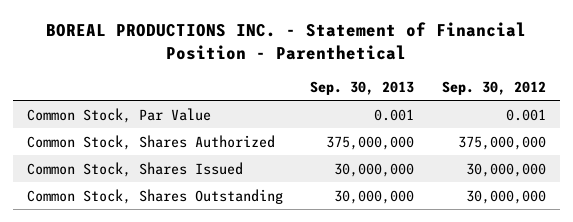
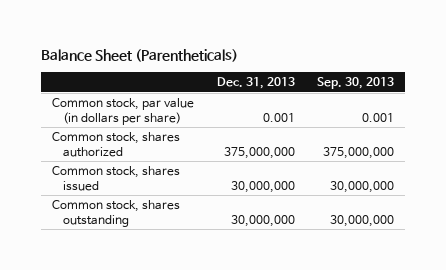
[46,21,527,60] BOREAL PRODUCTIONS INC. - Statement of Financial Position - Parenthetical -> [41,49,239,63] Balance Sheet (Parentheticals)
[442,81,547,96] Sep. 30, 2012 -> none
none -> [216,77,295,90] Dec. 31, 2013
[26,107,211,123] Common Stock, Par Value -> [52,98,195,125] Common stock, par value (in dollars per share)
[26,134,275,150] Common Stock, Shares Authorized -> [52,132,181,157] Common stock, shares authorized
[26,161,243,177] Common Stock, Shares Issued -> [52,166,181,191] Common stock, shares issued
[26,188,283,204] Common Stock, Shares Outstanding -> [52,200,181,227] Common stock, shares outstanding

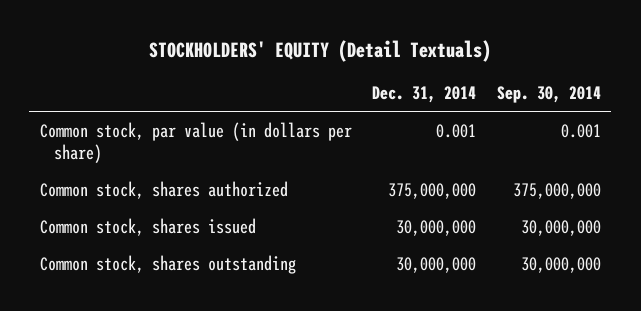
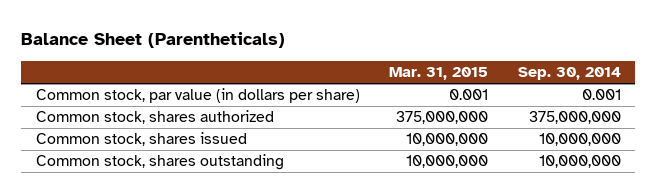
[149,39,492,62] STOCKHOLDERS' EQUITY (Detail Textuals) -> [21,32,286,49] Balance Sheet (Parentheticals)
[372,86,477,104] Dec. 31, 2014 -> none
none -> [389,67,489,81] Mar. 31, 2015
[521,219,602,236] 30,000,000 -> [538,133,621,147] 10,000,000
[521,256,602,273] 30,000,000 -> [538,155,621,169] 10,000,000

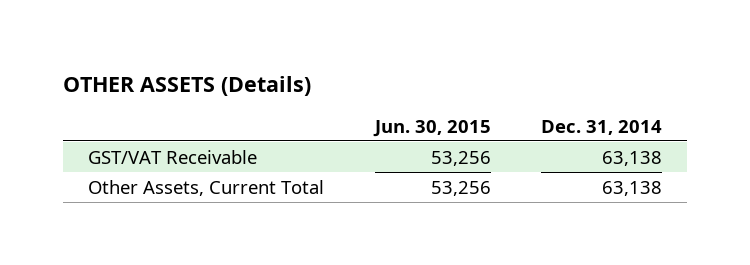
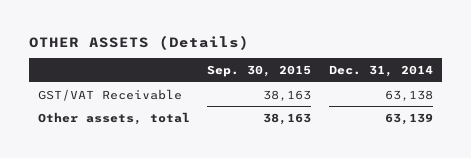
[372,119,491,137] Jun. 30, 2015 -> none
none -> [207,65,312,78] Sep. 30, 2015
[88,179,325,196] Other Assets, Current Total -> [37,111,190,125] Other assets, total
[601,180,662,196] 63,138 -> [385,112,434,125] 63,139

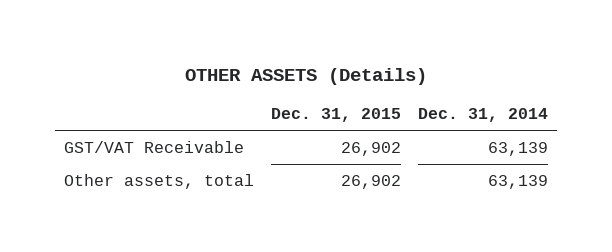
[207,65,312,78] Sep. 30, 2015 -> none
none -> [270,108,401,123] Dec. 31, 2015
[385,89,434,101] 63,138 -> [488,142,549,157] 63,139

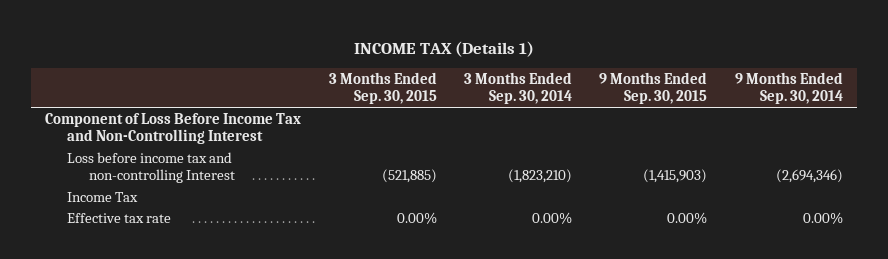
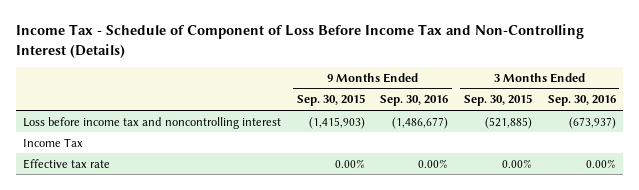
[354,40,535,57] INCOME TAX (Details 1) -> [15,24,584,58] Income Tax - Schedule of Component of Loss Before Income Tax and Non-Controlling Interest (Details)
[464,71,573,105] 3 Months Ended Sep. 30, 2014 -> none
[734,71,843,105] 9 Months Ended Sep. 30, 2014 -> none
none -> [380,95,449,107] Sep. 30, 2016
none -> [547,95,616,107] Sep. 30, 2016
[45,112,302,145] Component of Loss Before Income Tax and Non-Controlling Interest -> none
[66,151,235,184] Loss before income tax and non-controlling Interest -> [23,116,282,129] Loss before income tax and noncontrolling interest

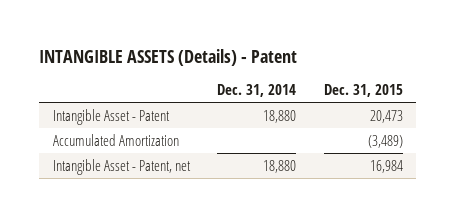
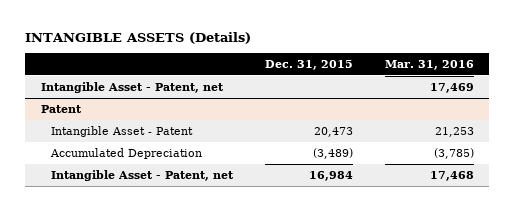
[39,48,298,66] INTANGIBLE ASSETS (Details) - Patent -> [24,31,251,44] INTANGIBLE ASSETS (Details)
[217,84,297,98] Dec. 31, 2014 -> none
none -> [384,59,474,70] Mar. 31, 2016
none -> [40,82,224,94] Intangible Asset - Patent, net
none -> [40,105,82,114] Patent
[52,133,179,146] Accumulated Amortization -> [50,148,203,160] Accumulated Depreciation

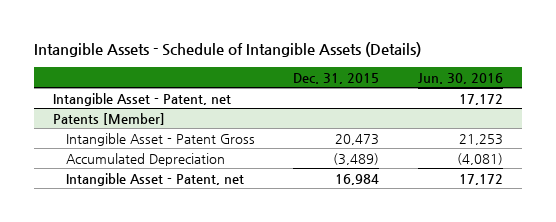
[24,31,251,44] INTANGIBLE ASSETS (Details) -> [34,42,422,58] Intangible Assets - Schedule of Intangible Assets (Details)
[384,59,474,70] Mar. 31, 2016 -> none
none -> [417,72,503,84] Jun. 30, 2016
[40,105,82,114] Patent -> [53,112,166,125] Patents [Member]
[51,126,194,138] Intangible Asset - Patent -> [65,132,255,146] Intangible Asset - Patent Gross

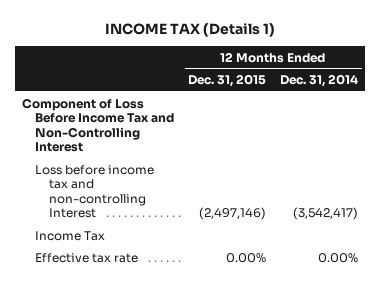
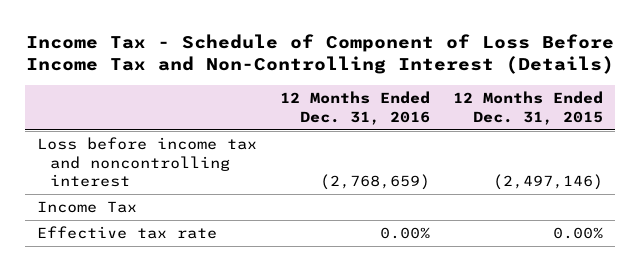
[105,22,276,37] INCOME TAX (Details 1) -> [25,33,614,75] Income Tax - Schedule of Component of Loss Before Income Tax and Non-Controlling Interest (Details)
[280,74,359,88] Dec. 31, 2014 -> none
none -> [279,91,430,125] 12 Months Ended Dec. 31, 2016
[21,97,175,153] Component of Loss Before Income Tax and Non-Controlling Interest -> none
[35,164,155,219] Loss before income tax and non-controlling Interest -> [36,137,257,188] Loss before income tax and noncontrolling interest

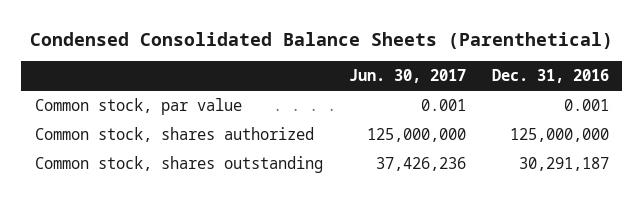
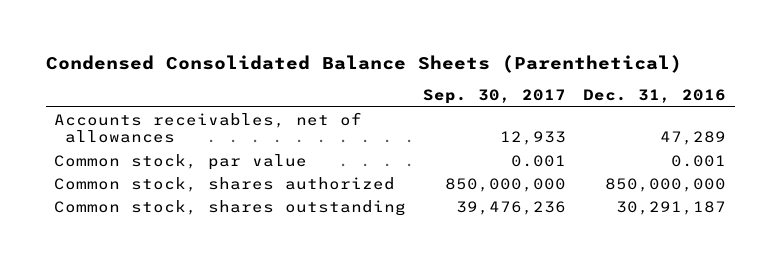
[348,69,466,84] Jun. 30, 2017 -> none
none -> [423,89,567,105] Sep. 30, 2017
none -> [54,111,363,144] Accounts receivables, net of allowances
[510,128,610,143] 125,000,000 -> [605,177,727,192] 850,000,000

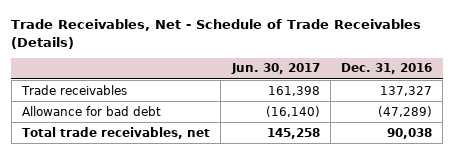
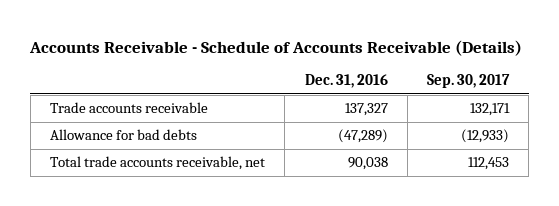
[11,18,422,49] Trade Receivables, Net - Schedule of Trade Receivables (Details) -> [29,39,523,56] Accounts Receivable - Schedule of Accounts Receivable (Details)
[230,63,320,75] Jun. 30, 2017 -> none
none -> [427,74,511,89] Sep. 30, 2017
[20,84,127,95] Trade receivables -> [50,102,209,114] Trade accounts receivable
[21,105,161,116] Allowance for bad debt -> [50,129,198,141] Allowance for bad debts
[21,126,210,139] Total trade receivables, net -> [50,156,266,171] Total trade accounts receivable, net

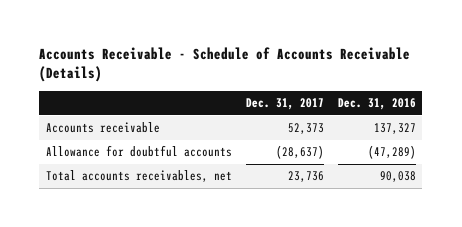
[427,74,511,89] Sep. 30, 2017 -> none
none -> [245,98,324,111] Dec. 31, 2017
[50,102,209,114] Trade accounts receivable -> [46,122,161,134] Accounts receivable
[50,129,198,141] Allowance for bad debts -> [46,145,233,158] Allowance for doubtful accounts
[50,156,266,171] Total trade accounts receivable, net -> [46,170,233,183] Total accounts receivables, net

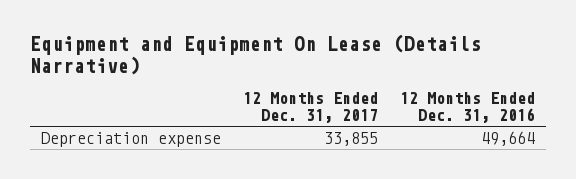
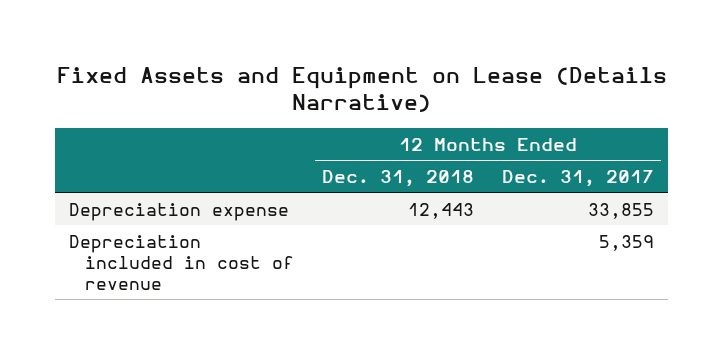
[30,34,482,75] Equipment and Equipment On Lease (Details Narrative) -> [56,66,667,112] Fixed Assets and Equipment on Lease (Details Narrative)
[399,91,535,124] 12 Months Ended Dec. 31, 2016 -> none
none -> [322,169,475,187] Dec. 31, 2018
none -> [69,234,294,290] Depreciation included in cost of revenue

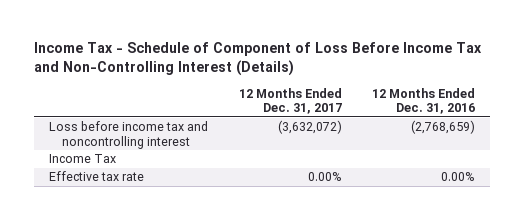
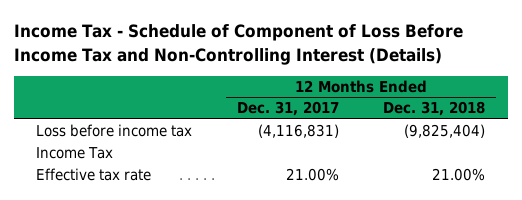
[371,88,475,115] 12 Months Ended Dec. 31, 2016 -> none
none -> [383,101,486,117] Dec. 31, 2018
[49,121,209,149] Loss before income tax and noncontrolling interest -> [36,124,193,138] Loss before income tax
[277,120,342,135] (3,632,072) -> [257,124,339,139] (4,116,831)
[307,172,342,182] 0.00% -> [285,168,339,182] 21.00%

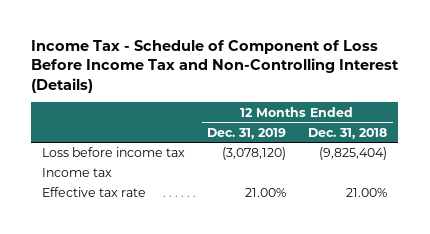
[236,101,339,117] Dec. 31, 2017 -> none
none -> [207,127,287,139] Dec. 31, 2019
[36,147,114,160] Income Tax -> [42,168,113,178] Income tax

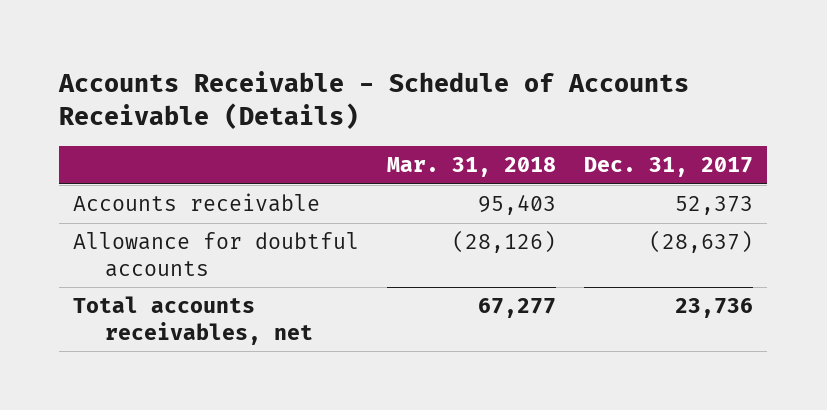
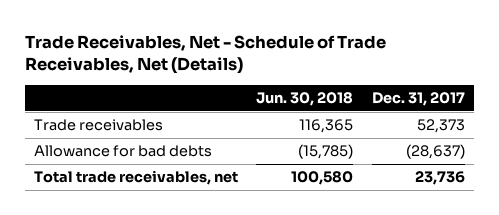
[58,71,690,129] Accounts Receivable - Schedule of Accounts Receivable (Details) -> [25,34,387,75] Trade Receivables, Net - Schedule of Trade Receivables, Net (Details)
[387,157,557,178] Mar. 31, 2018 -> none
none -> [256,92,354,107] Jun. 30, 2018
[73,193,321,213] Accounts receivable -> [34,119,164,132] Trade receivables
[73,232,360,278] Allowance for doubtful accounts -> [34,145,213,158] Allowance for bad debts
[73,296,314,346] Total accounts receivables, net -> [34,170,239,186] Total trade receivables, net

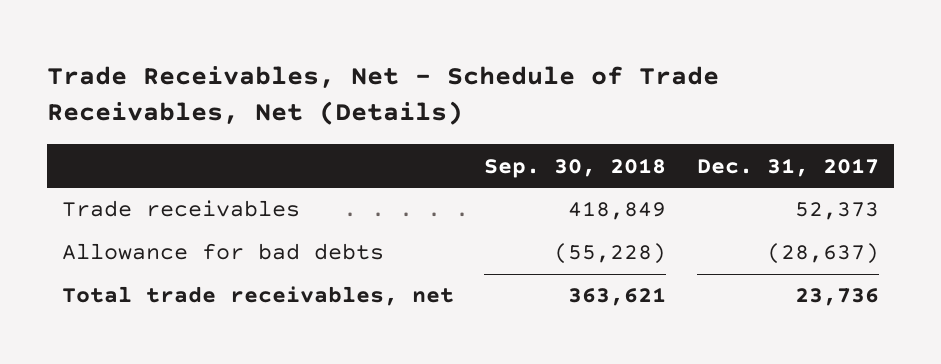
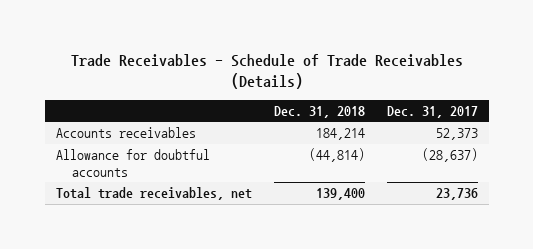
[46,65,719,126] Trade Receivables, Net - Schedule of Trade Receivables, Net (Details) -> [70,54,463,90] Trade Receivables - Schedule of Trade Receivables (Details)
[484,157,667,178] Sep. 30, 2018 -> none
none -> [273,105,365,118] Dec. 31, 2018
[62,200,301,218] Trade receivables -> [55,127,196,139] Accounts receivables
[62,243,385,261] Allowance for bad debts -> [55,149,210,177] Allowance for doubtful accounts

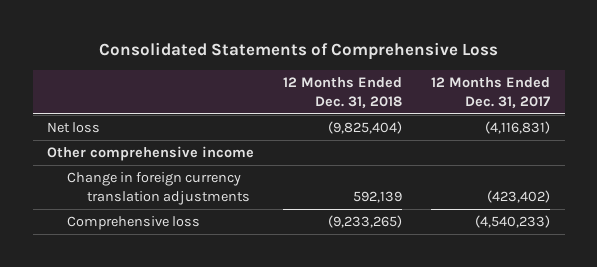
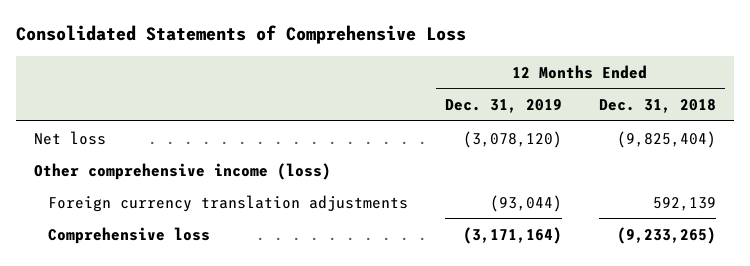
[431,77,551,108] 12 Months Ended Dec. 31, 2017 -> none
none -> [444,98,562,113] Dec. 31, 2019
[47,146,255,162] Other comprehensive income -> [34,162,332,180] Other comprehensive income (loss)
[67,172,250,205] Change in foreign currency translation adjustments -> [48,194,409,212] Foreign currency translation adjustments

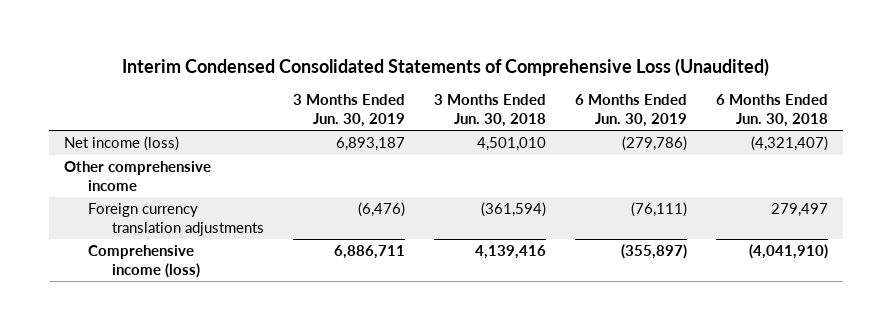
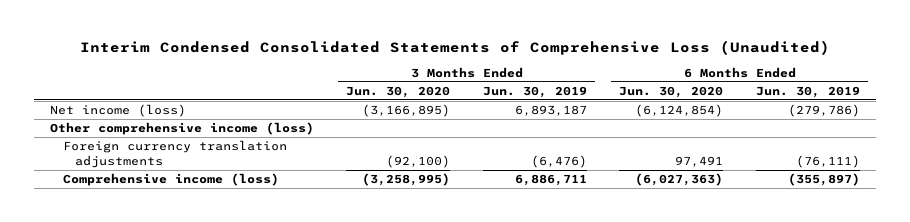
[434,94,547,127] 3 Months Ended Jun. 30, 2018 -> none
[716,94,829,127] 6 Months Ended Jun. 30, 2018 -> none
none -> [346,85,451,98] Jun. 30, 2020
none -> [619,85,724,98] Jun. 30, 2020
[63,161,211,191] Other comprehensive income -> [49,122,314,136] Other comprehensive income (loss)

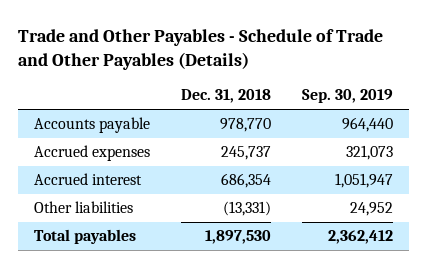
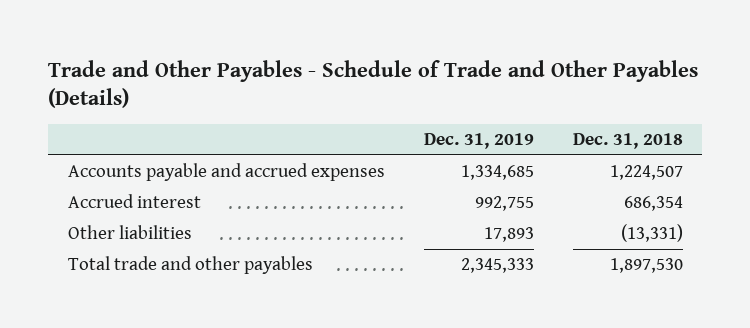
[302,89,394,104] Sep. 30, 2019 -> none
none -> [423,133,534,150] Dec. 31, 2019
[34,117,151,134] Accounts payable -> none
[34,145,151,162] Accrued expenses -> none
none -> [67,163,385,182] Accounts payable and accrued expenses
[34,229,137,245] Total payables -> [67,256,313,275] Total trade and other payables

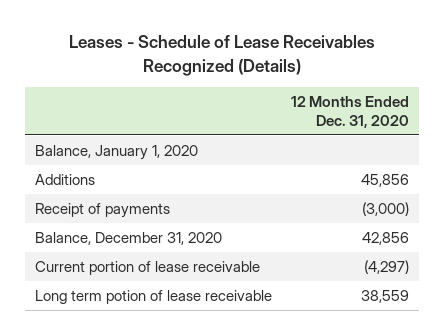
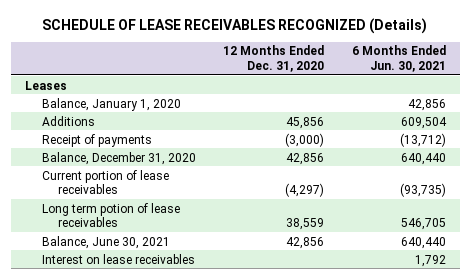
[68,35,375,76] Leases - Schedule of Lease Receivables Recognized (Details) -> [42,17,428,34] SCHEDULE OF LEASE RECEIVABLES RECOGNIZED (Details)
none -> [351,45,446,73] 6 Months Ended Jun. 30, 2021
none -> [24,80,67,90] Leases
[34,261,260,276] Current portion of lease receivable -> [41,169,169,195] Current portion of lease receivables
[34,290,272,305] Long term potion of lease receivable -> [41,202,180,228] Long term potion of lease receivables
none -> [41,235,170,249] Balance, June 30, 2021
none -> [41,253,195,264] Interest on lease receivables

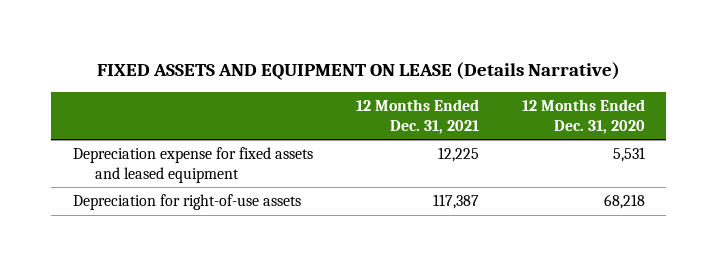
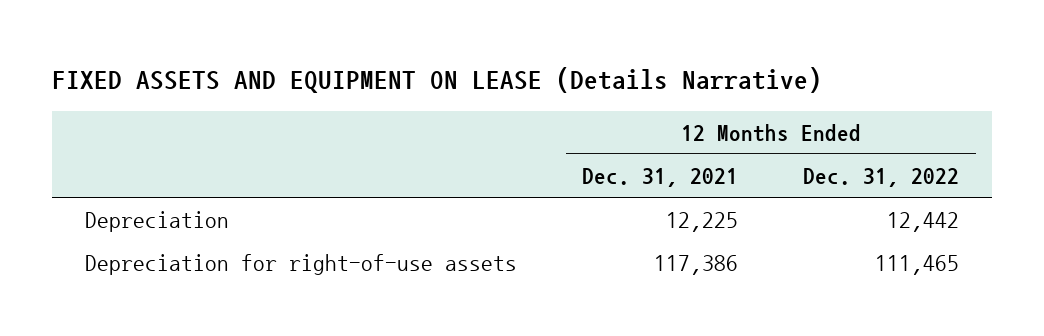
[521,99,645,134] 12 Months Ended Dec. 31, 2020 -> none
none -> [803,167,960,187] Dec. 31, 2022
[72,147,313,183] Depreciation expense for fixed assets and leased equipment -> [85,210,230,232] Depreciation
[432,194,479,210] 117,387 -> [654,254,739,275] 117,386

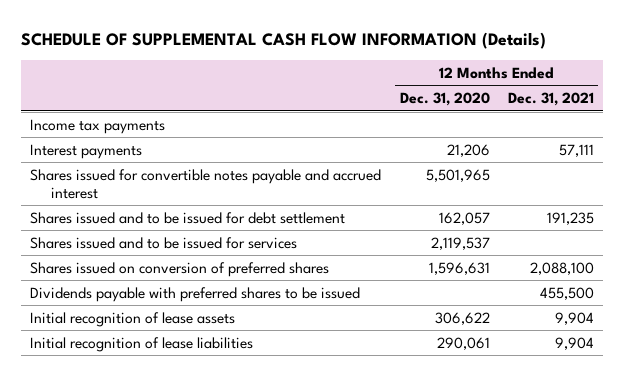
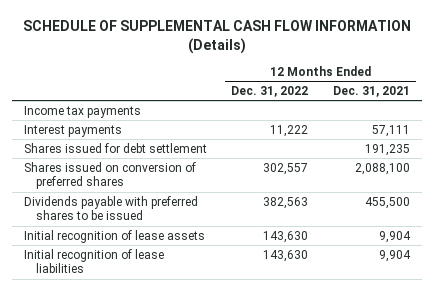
[399,92,490,107] Dec. 31, 2020 -> none
none -> [231,85,309,97] Dec. 31, 2022
[30,168,382,199] Shares issued for convertible notes payable and accrued interest -> none
[30,236,298,249] Shares issued and to be issued for services -> none
[30,211,346,224] Shares issued and to be issued for debt settlement -> [24,142,208,153] Shares issued for debt settlement

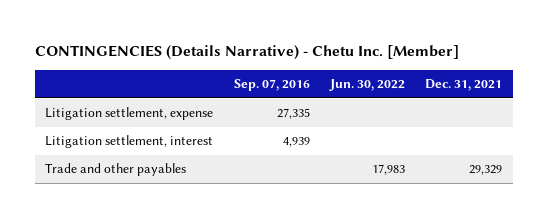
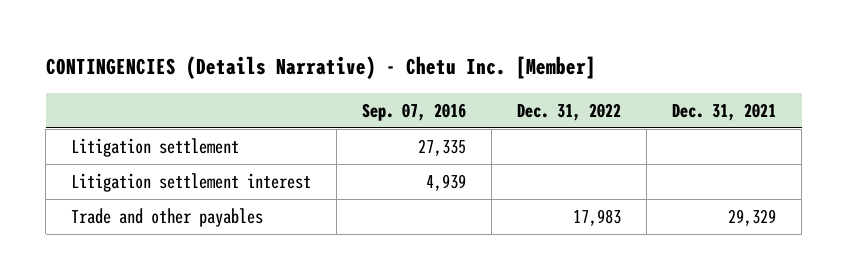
[329,79,406,92] Jun. 30, 2022 -> none
none -> [517,102,622,121] Dec. 31, 2022
[45,107,214,121] Litigation settlement, expense -> [71,138,240,158] Litigation settlement
[45,135,214,149] Litigation settlement, interest -> [71,173,312,193] Litigation settlement interest

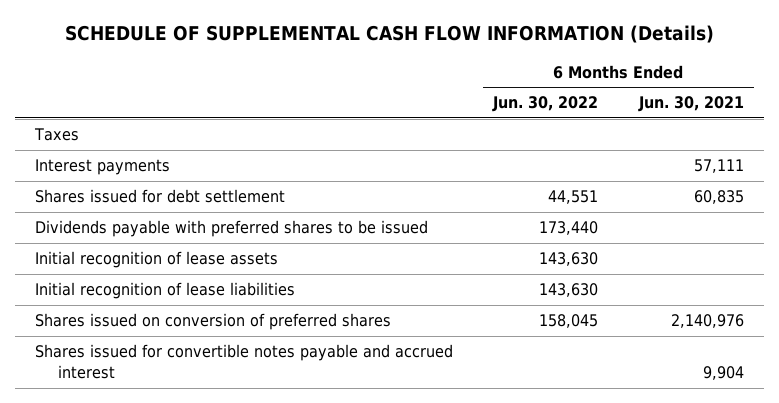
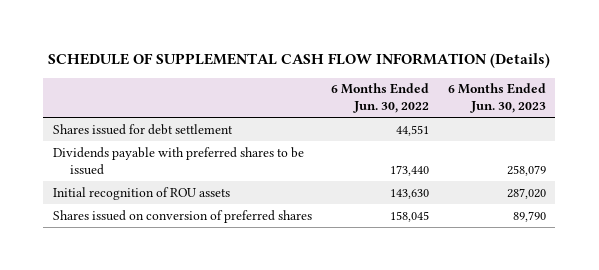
[637,96,744,113] Jun. 30, 2021 -> none
none -> [447,83,546,114] 6 Months Ended Jun. 30, 2023
[34,128,80,142] Taxes -> none
[35,159,171,176] Interest payments -> none
[35,282,296,300] Initial recognition of lease liabilities -> none
[35,251,279,269] Initial recognition of lease assets -> [52,186,230,200] Initial recognition of ROU assets
[35,344,454,380] Shares issued for convertible notes payable and accrued interest -> none

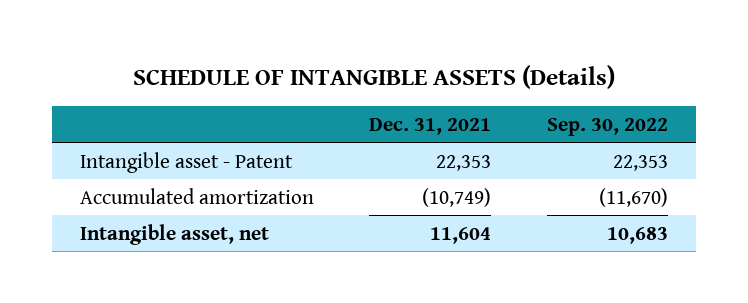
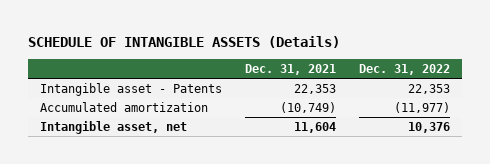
[547,117,669,136] Sep. 30, 2022 -> none
none -> [359,64,451,76] Dec. 31, 2022
[79,151,293,173] Intangible asset - Patent -> [39,83,222,97] Intangible asset - Patents

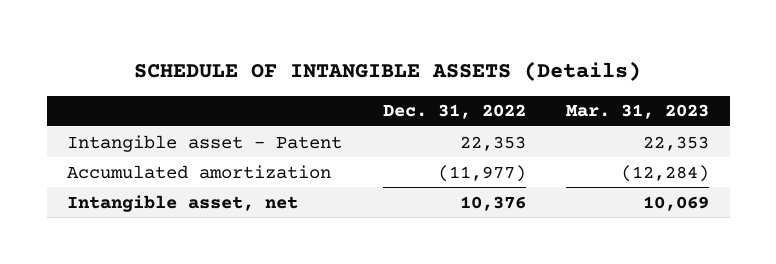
[244,64,336,76] Dec. 31, 2021 -> none
none -> [566,104,710,120] Mar. 31, 2023
[39,83,222,97] Intangible asset - Patents -> [67,134,343,152] Intangible asset - Patent

